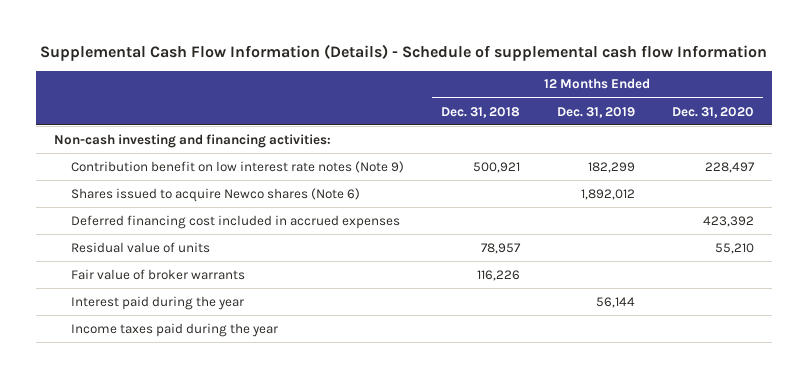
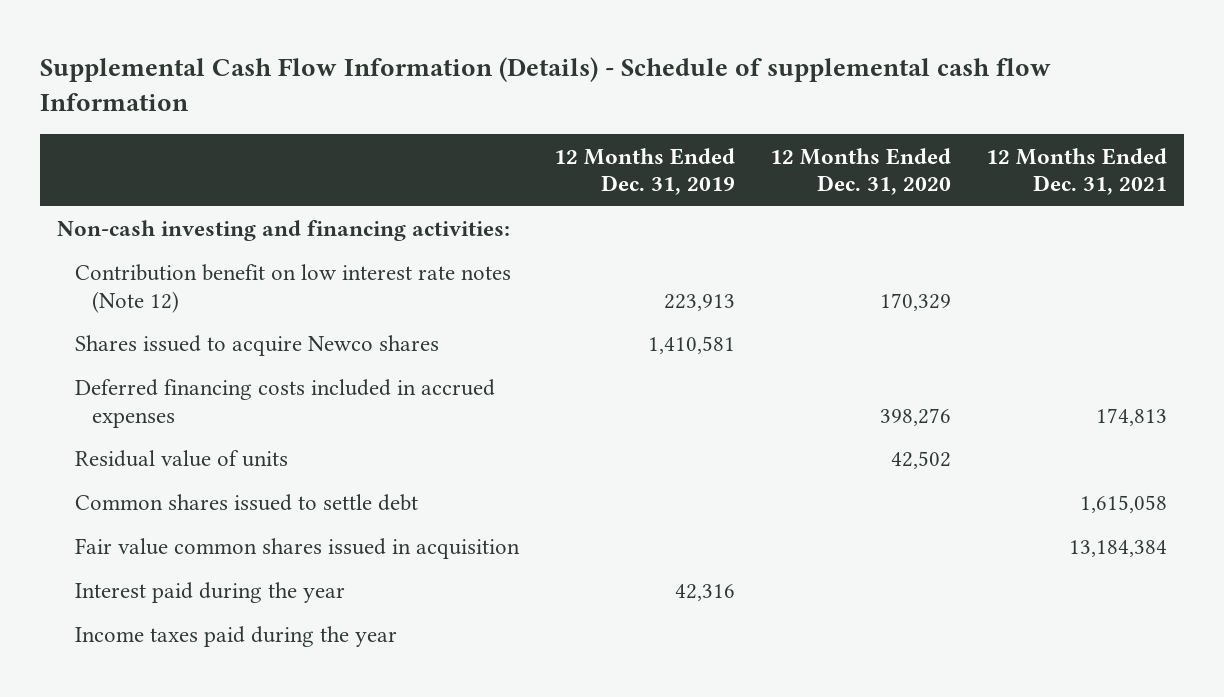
[440,106,520,118] Dec. 31, 2018 -> none
none -> [985,147,1167,196] 12 Months Ended Dec. 31, 2021
[70,160,404,173] Contribution benefit on low interest rate notes (Note 9) -> [74,264,511,314] Contribution benefit on low interest rate notes (Note 12)
[587,161,635,173] 182,299 -> [663,294,735,312] 223,913
[704,161,755,173] 228,497 -> [879,293,951,312] 170,329
[70,187,360,202] Shares issued to acquire Newco shares (Note 6) -> [74,335,439,357] Shares issued to acquire Newco shares
[580,188,635,200] 1,892,012 -> [647,336,735,355] 1,410,581
[70,214,400,229] Deferred financing cost included in accrued expenses -> [74,379,495,429] Deferred financing costs included in accrued expenses
[702,215,754,227] 423,392 -> [879,408,951,427] 398,276
[714,242,754,254] 55,210 -> [890,451,951,470] 42,502
none -> [74,494,418,512] Common shares issued to settle debt
[70,268,245,280] Fair value of broker warrants -> [74,538,520,560] Fair value common shares issued in acquisition
[595,296,635,308] 56,144 -> [674,584,735,602] 42,316

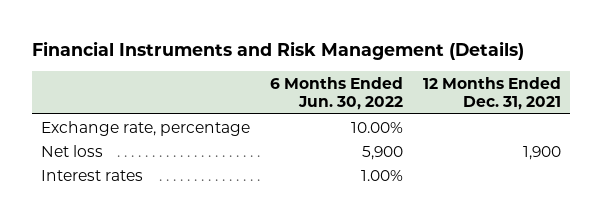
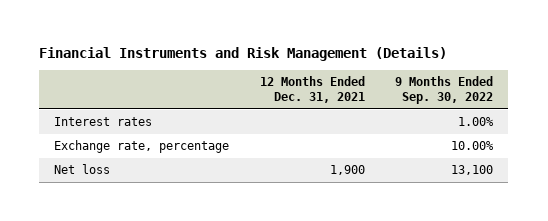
[270,76,404,111] 6 Months Ended Jun. 30, 2022 -> none
none -> [395,75,494,105] 9 Months Ended Sep. 30, 2022
[41,169,144,181] Interest rates -> [54,117,153,127] Interest rates

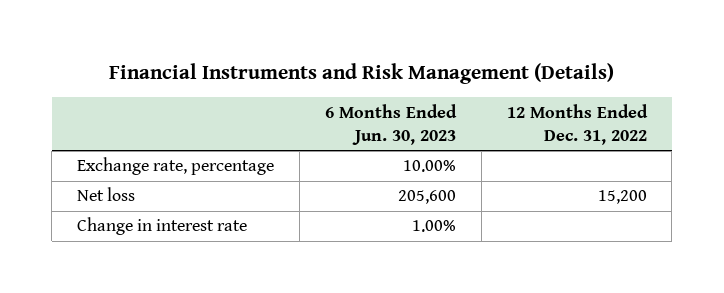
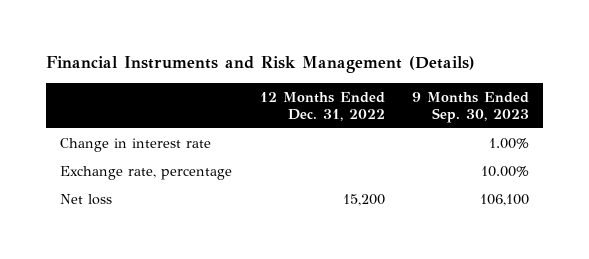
[324,103,457,145] 6 Months Ended Jun. 30, 2023 -> none
none -> [412,91,530,123] 9 Months Ended Sep. 30, 2023
[77,217,248,236] Change in interest rate -> [59,137,211,152] Change in interest rate

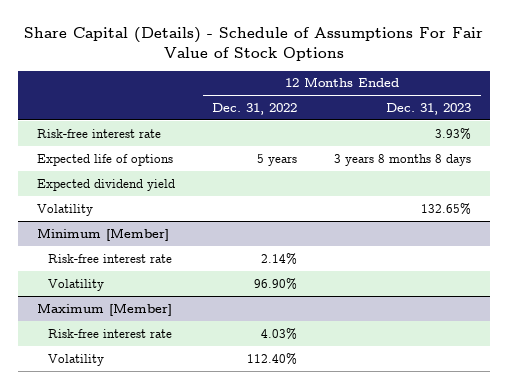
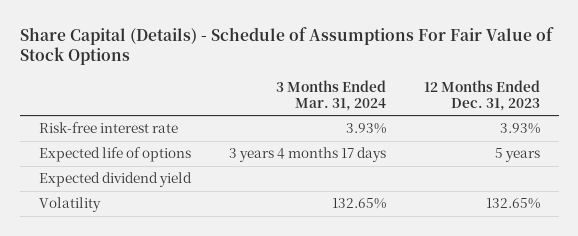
[212,102,298,115] Dec. 31, 2022 -> none
none -> [275,80,386,111] 3 Months Ended Mar. 31, 2024
[334,153,472,166] 3 years 8 months 8 days -> [494,148,540,163] 5 years
[36,227,169,241] Minimum [Member] -> none
[48,253,173,263] Risk-free interest rate -> none
[48,278,105,291] Volatility -> none
[36,302,172,316] Maximum [Member] -> none
[48,328,173,338] Risk-free interest rate -> none
[48,353,105,366] Volatility -> none

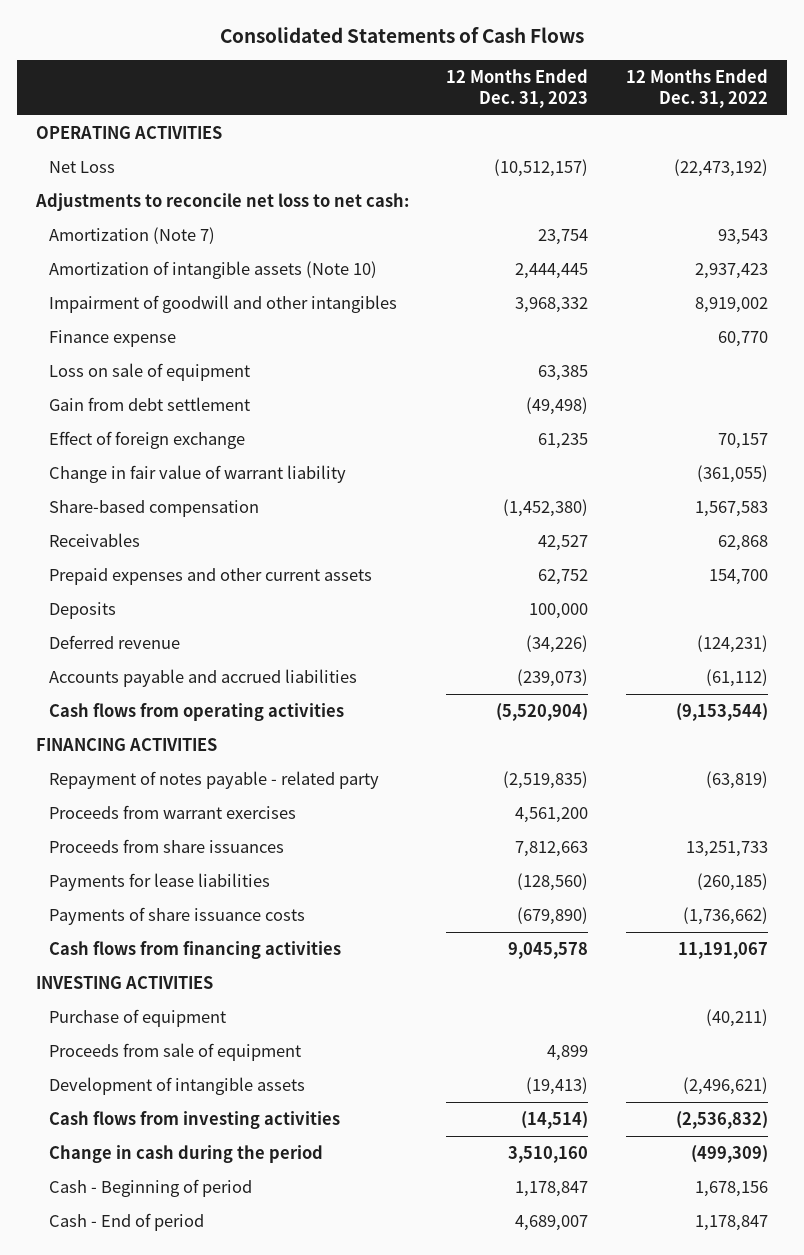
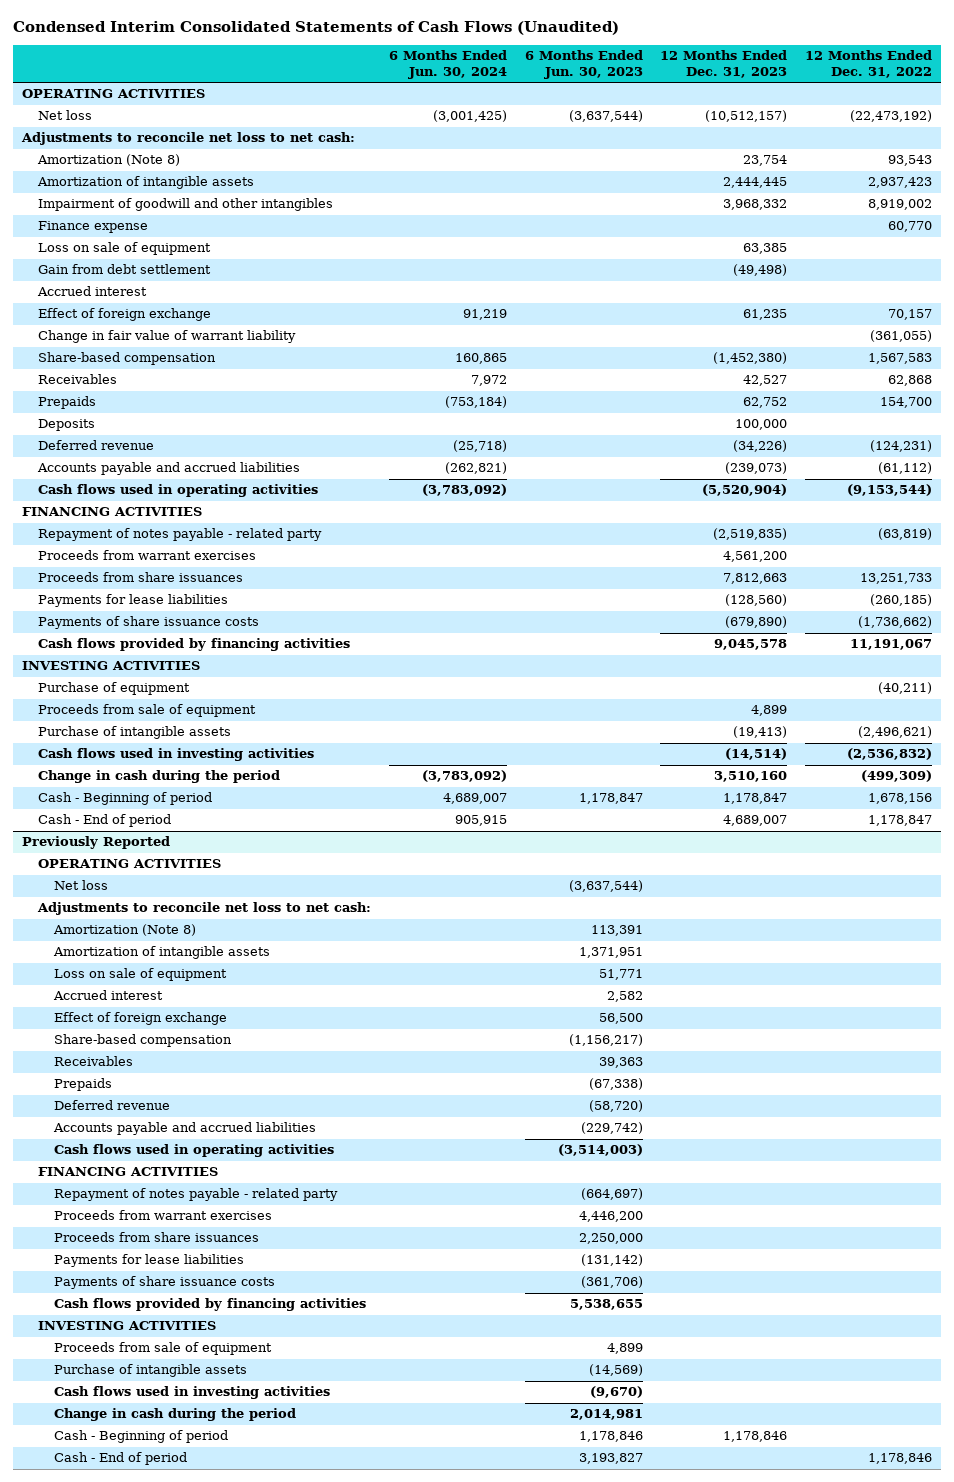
[219,27,584,44] Consolidated Statements of Cash Flows -> [12,21,619,36] Condensed Interim Consolidated Statements of Cash Flows (Unaudited)
none -> [388,49,507,79] 6 Months Ended Jun. 30, 2024
none -> [524,49,643,79] 6 Months Ended Jun. 30, 2023
[49,160,116,173] Net Loss -> [38,110,93,121] Net loss
[49,226,216,244] Amortization (Note 7) -> [37,154,181,167] Amortization (Note 8)
[49,260,378,279] Amortization of intangible assets (Note 10) -> [37,176,255,190] Amortization of intangible assets
none -> [37,286,148,297] Accrued interest
[49,567,373,585] Prepaid expenses and other current assets -> [38,396,97,410] Prepaids
[49,702,345,721] Cash flows from operating activities -> [38,484,319,498] Cash flows used in operating activities
[49,940,342,959] Cash flows from financing activities -> [38,638,351,652] Cash flows provided by financing activities
[49,1076,306,1095] Development of intangible assets -> [38,726,232,740] Purchase of intangible assets
[49,1110,341,1129] Cash flows from investing activities -> [38,748,315,762] Cash flows used in investing activities
none -> [21,836,170,850] Previously Reported
none -> [38,859,222,869] OPERATING ACTIVITIES
none -> [54,880,109,891] Net loss
none -> [37,902,372,916] Adjustments to reconcile net loss to net cash:
none -> [53,924,197,937] Amortization (Note 8)
none -> [53,946,271,960] Amortization of intangible assets
none -> [54,968,228,982] Loss on sale of equipment
none -> [53,990,164,1001] Accrued interest
none -> [54,1012,228,1026] Effect of foreign exchange
none -> [54,1034,233,1048] Share-based compensation
none -> [54,1056,134,1067] Receivables
none -> [54,1078,113,1092] Prepaids
none -> [54,1100,171,1111] Deferred revenue
none -> [53,1122,317,1136] Accounts payable and accrued liabilities
none -> [54,1144,335,1158] Cash flows used in operating activities
none -> [38,1167,219,1177] FINANCING ACTIVITIES
none -> [54,1188,339,1202] Repayment of notes payable - related party
none -> [54,1210,273,1221] Proceeds from warrant exercises
none -> [54,1232,260,1243] Proceeds from share issuances
none -> [54,1254,245,1268] Payments for lease liabilities
none -> [54,1276,276,1290] Payments of share issuance costs
none -> [54,1298,367,1312] Cash flows provided by financing activities
none -> [38,1321,217,1331] INVESTING ACTIVITIES
none -> [54,1342,273,1356] Proceeds from sale of equipment
none -> [54,1364,248,1378] Purchase of intangible assets
none -> [54,1386,331,1400] Cash flows used in investing activities
none -> [54,1408,297,1422] Change in cash during the period
none -> [54,1430,229,1444] Cash - Beginning of period
none -> [54,1452,188,1466] Cash - End of period

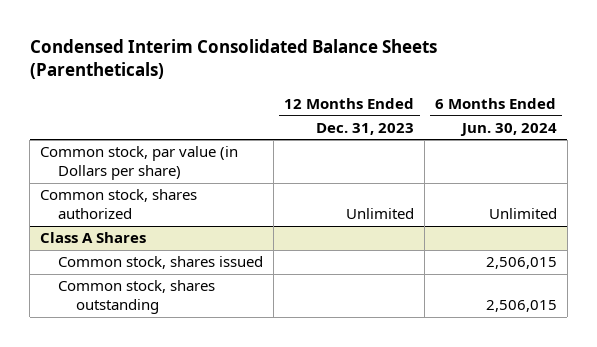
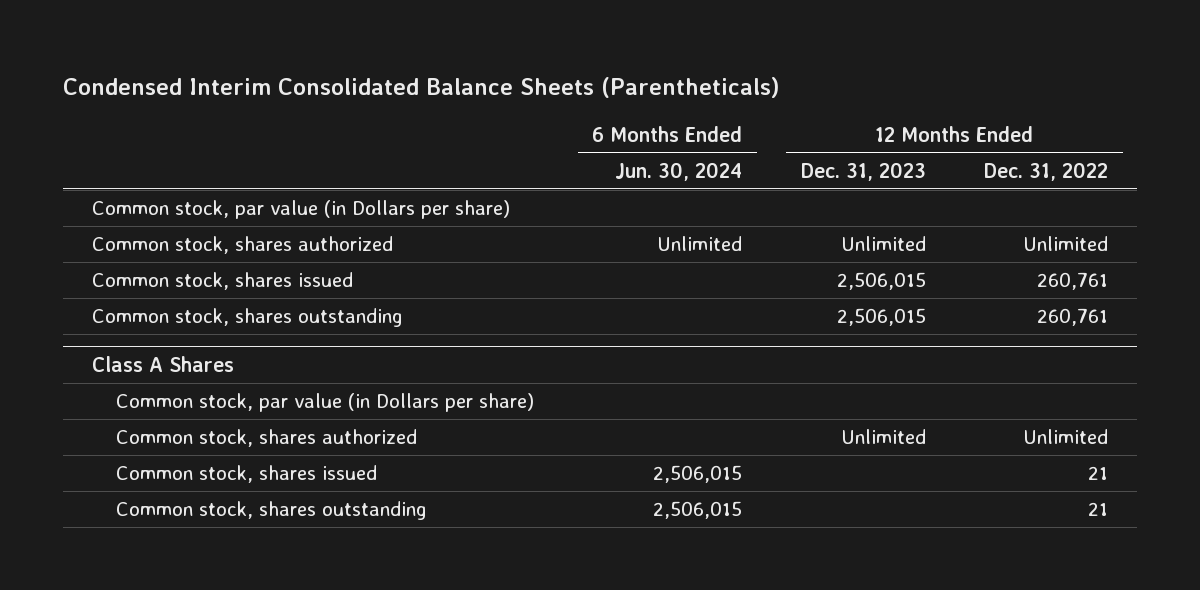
none -> [983,161,1108,181] Dec. 31, 2022
none -> [92,272,354,291] Common stock, shares issued
none -> [92,308,404,328] Common stock, shares outstanding
none -> [115,393,534,413] Common stock, par value (in Dollars per share)
none -> [115,429,417,448] Common stock, shares authorized

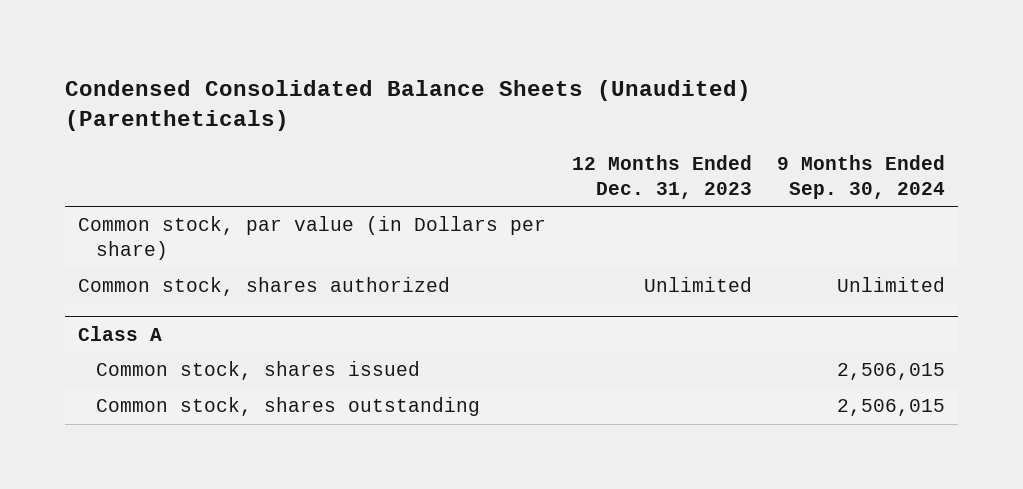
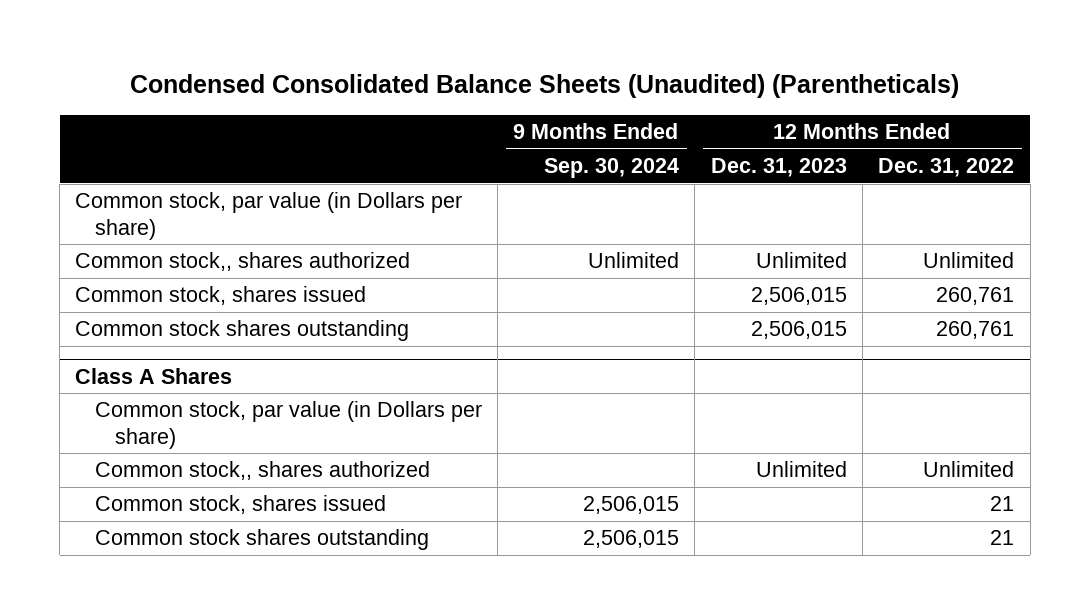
none -> [878,158,1015,178] Dec. 31, 2022
[77,277,450,297] Common stock, shares authorized -> [75,252,411,272] Common stock,, shares authorized
none -> [75,286,367,306] Common stock, shares issued
none -> [75,320,410,342] Common stock shares outstanding
[77,325,162,341] Class A -> [75,367,233,384] Class A Shares
none -> [95,401,483,449] Common stock, par value (in Dollars per share)
none -> [95,461,431,481] Common stock,, shares authorized
[96,397,481,417] Common stock, shares outstanding -> [95,529,430,551] Common stock shares outstanding

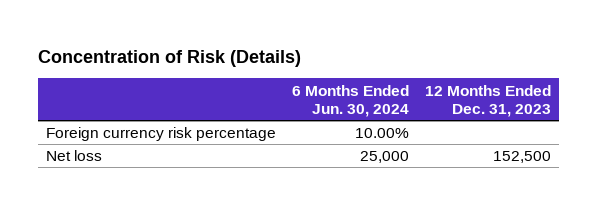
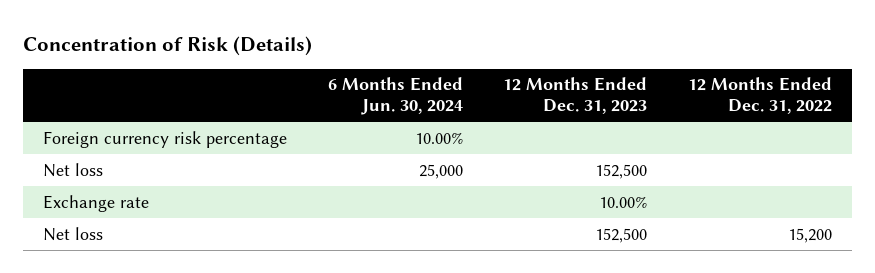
none -> [687,77,832,115] 12 Months Ended Dec. 31, 2022
none -> [43,194,150,212] Exchange rate
none -> [43,226,104,241] Net loss

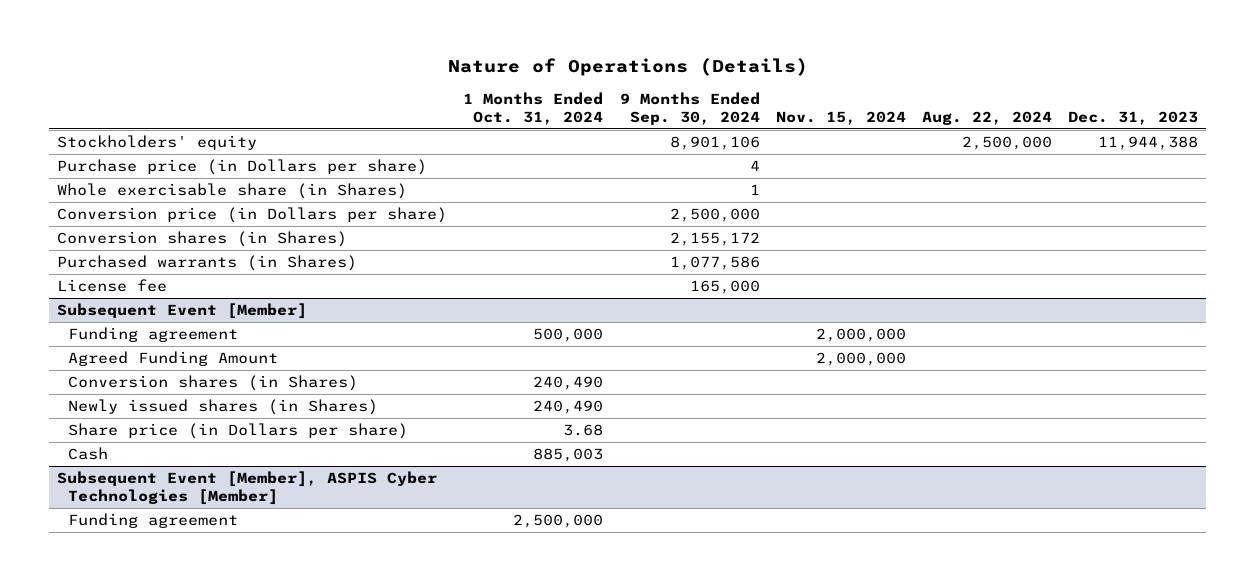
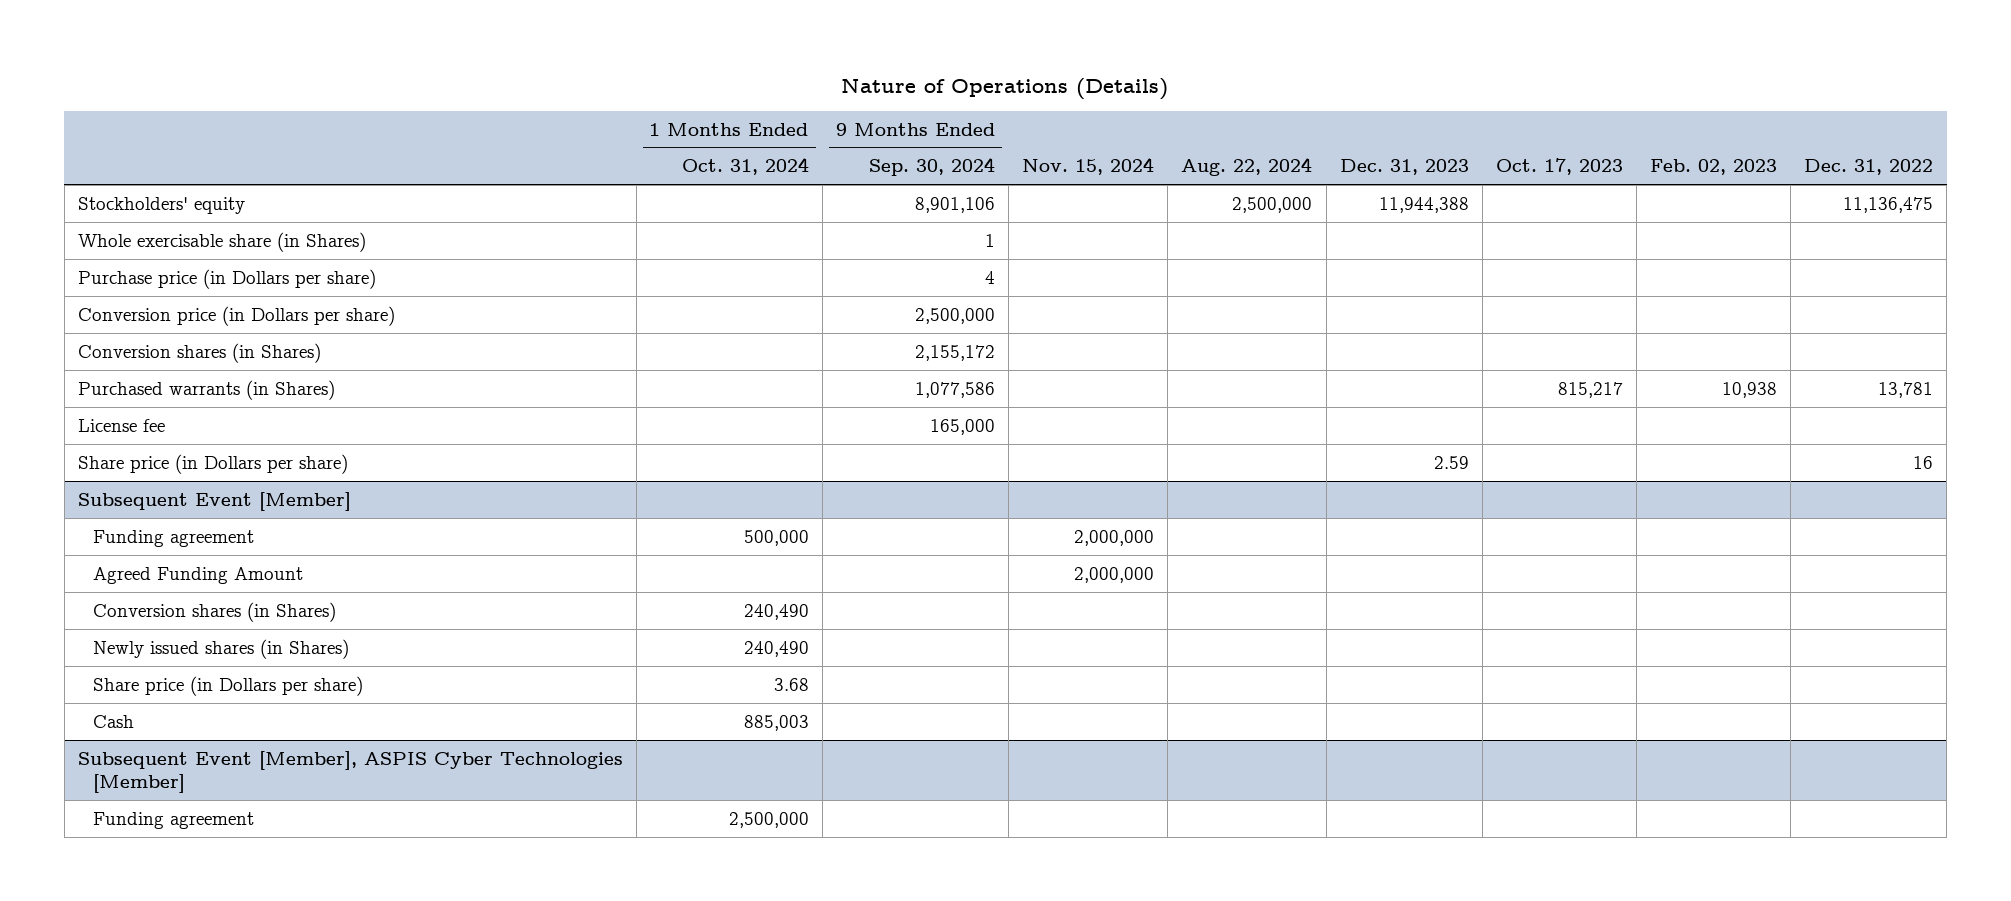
none -> [1495,158,1623,176] Oct. 17, 2023
none -> [1650,159,1778,176] Feb. 02, 2023
none -> [1804,159,1934,176] Dec. 31, 2022
[57,159,428,176] Purchase price (in Dollars per share) -> [77,268,376,289] Purchase price (in Dollars per share)
none -> [77,453,348,474] Share price (in Dollars per share)

